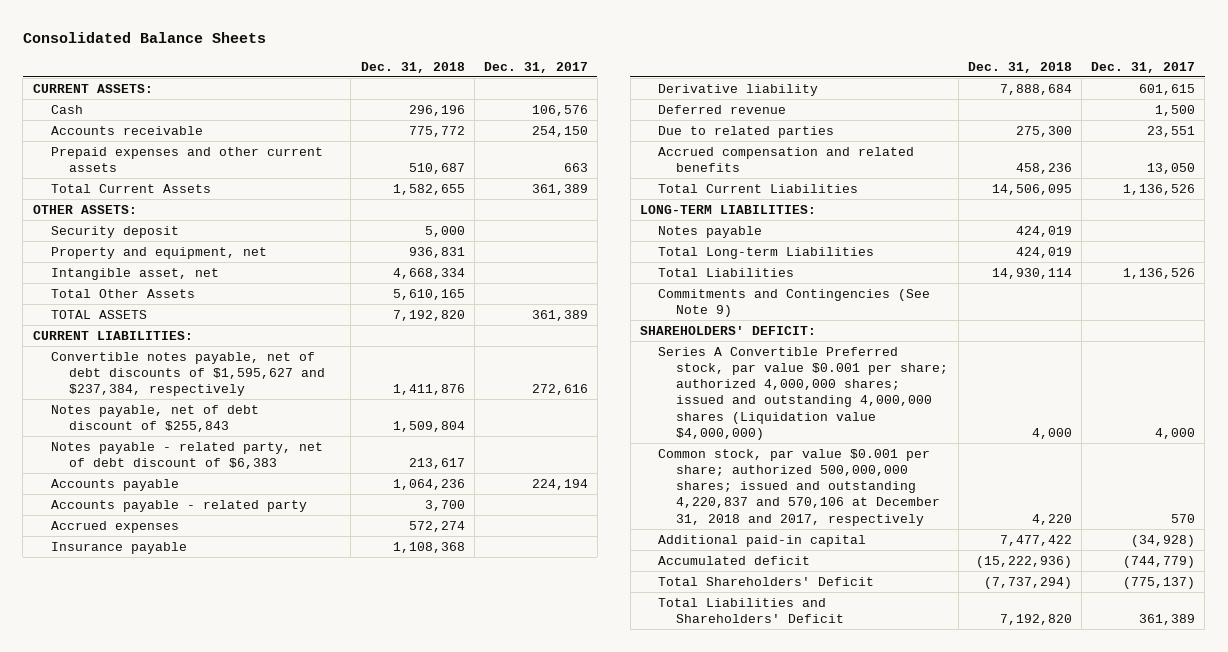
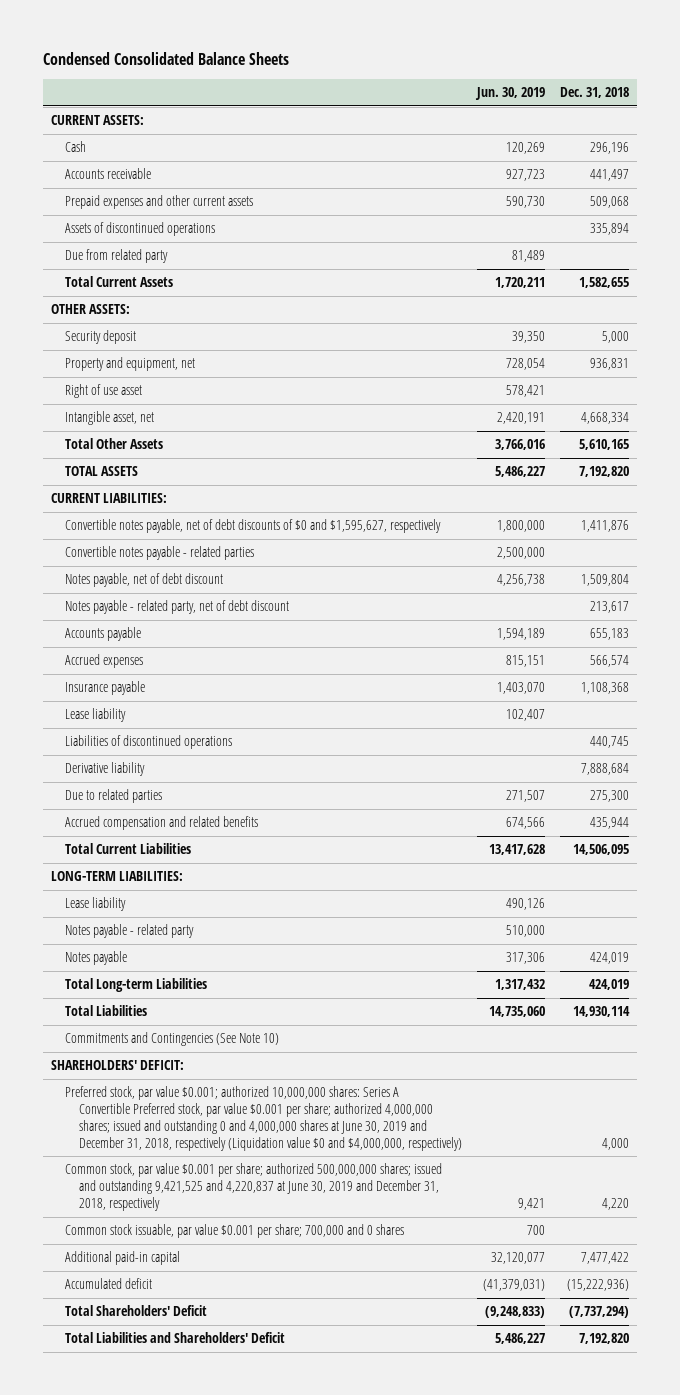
[22,32,266,44] Consolidated Balance Sheets -> [43,51,290,65] Condensed Consolidated Balance Sheets
[483,61,588,73] Dec. 31, 2017 -> none
none -> [475,87,546,101] Jun. 30, 2019
[408,125,465,137] 775,772 -> [590,169,630,182] 441,497
[408,162,465,174] 510,687 -> [590,196,630,209] 509,068
none -> [64,222,215,237] Assets of discontinued operations
none -> [64,249,168,264] Due from related party
none -> [64,384,142,399] Right of use asset
[50,499,307,512] Accounts payable - related party -> none
[50,351,326,397] Convertible notes payable, net of debt discounts of $1,595,627 and $237,384, respectively -> [64,519,441,534] Convertible notes payable, net of debt discounts of $0 and $1,595,627, respectively
none -> [64,546,254,561] Convertible notes payable - related parties
[50,404,259,432] Notes payable, net of debt discount of $255,843 -> [64,573,223,588] Notes payable, net of debt discount
[50,441,323,469] Notes payable - related party, net of debt discount of $6,383 -> [64,600,289,615] Notes payable - related party, net of debt discount
[392,478,465,490] 1,064,236 -> [590,628,630,641] 655,183
[408,520,465,532] 572,274 -> [590,655,630,668] 566,574
none -> [64,708,126,723] Lease liability
none -> [64,735,232,750] Liabilities of discontinued operations
[658,104,787,114] Deferred revenue -> none
[1015,162,1072,174] 458,236 -> [590,817,630,830] 435,944
none -> [64,897,126,912] Lease liability
none -> [64,924,194,939] Notes payable - related party
[658,288,931,317] Commitments and Contingencies (See Note 9) -> [64,1032,279,1047] Commitments and Contingencies (See Note 10)
[658,346,949,440] Series A Convertible Preferred stock, par value $0.001 per share; authorized 4,000,000 shares; issued and outstanding 4,000,000 shares (Liquidation value $4,000,000) -> [64,1086,462,1151] Preferred stock, par value $0.001; authorized 10,000,000 shares: Series A Convertible Preferred stock, par value $0.001 per share; authorized 4,000,000 shares; issued and outstanding 0 and 4,000,000 shares at June 30, 2019 and December 31, 2018, respectively (Liquidation value $0 and $4,000,000, respectively)
[658,448,941,526] Common stock, par value $0.001 per share; authorized 500,000,000 shares; issued and outstanding 4,220,837 and 570,106 at December 31, 2018 and 2017, respectively -> [64,1163,442,1211] Common stock, par value $0.001 per share; authorized 500,000,000 shares; issued and outstanding 9,421,525 and 4,220,837 at June 30, 2019 and December 31, 2018, respectively
none -> [64,1224,404,1239] Common stock issuable, par value $0.001 per share; 700,000 and 0 shares

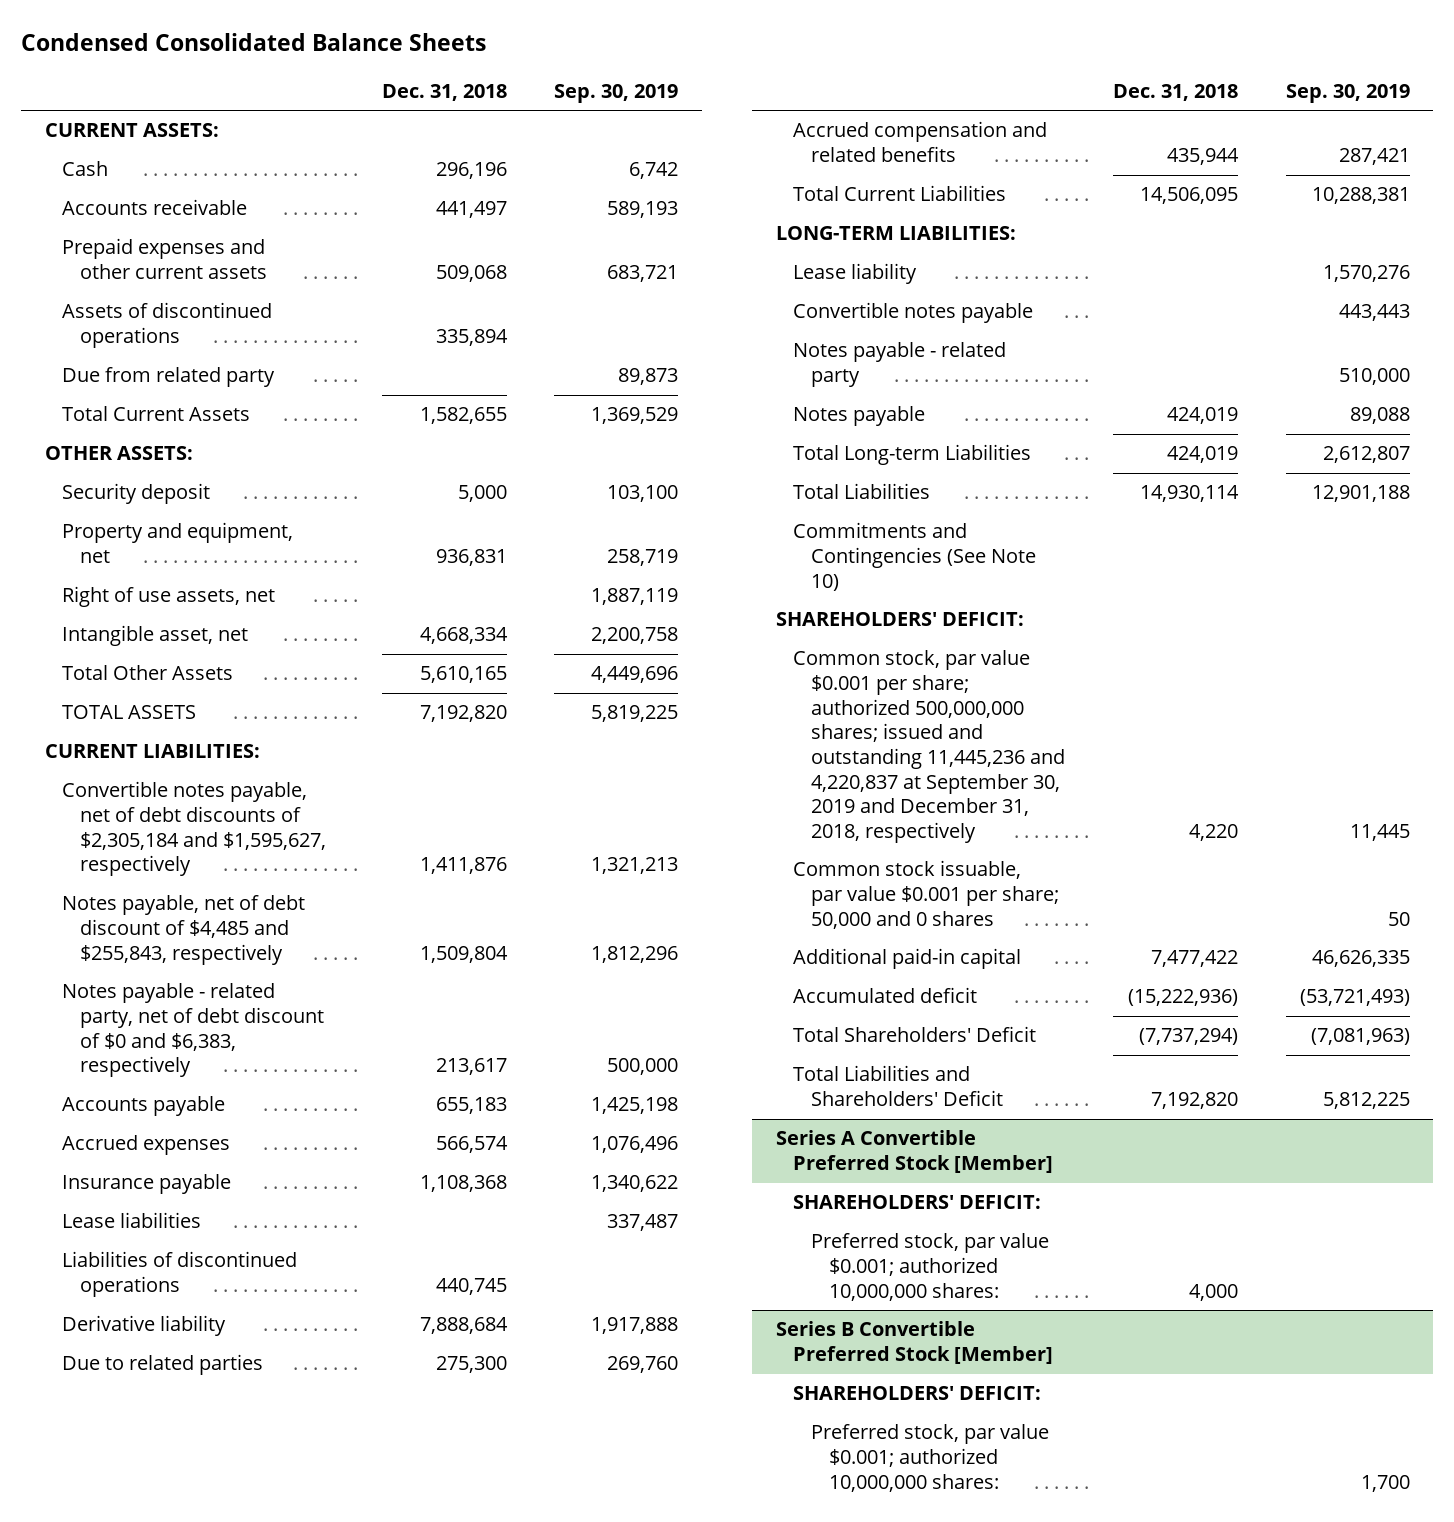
[475,87,546,101] Jun. 30, 2019 -> none
none -> [554,83,679,103] Sep. 30, 2019
[64,384,142,399] Right of use asset -> [62,586,276,608] Right of use assets, net
[64,546,254,561] Convertible notes payable - related parties -> none
[64,519,441,534] Convertible notes payable, net of debt discounts of $0 and $1,595,627, respectively -> [62,781,326,877] Convertible notes payable, net of debt discounts of $2,305,184 and $1,595,627, respectively
[64,573,223,588] Notes payable, net of debt discount -> [62,895,306,965] Notes payable, net of debt discount of $4,485 and $255,843, respectively
[64,600,289,615] Notes payable - related party, net of debt discount -> [62,983,324,1078] Notes payable - related party, net of debt discount of $0 and $6,383, respectively
[64,708,126,723] Lease liability -> [62,1212,202,1229] Lease liabilities
none -> [793,302,1034,324] Convertible notes payable
[64,1086,462,1151] Preferred stock, par value $0.001; authorized 10,000,000 shares: Series A Convertible Preferred stock, par value $0.001 per share; authorized 4,000,000 shares; issued and outstanding 0 and 4,000,000 shares at June 30, 2019 and December 31, 2018, respectively (Liquidation value $0 and $4,000,000, respectively) -> none
[64,1163,442,1211] Common stock, par value $0.001 per share; authorized 500,000,000 shares; issued and outstanding 9,421,525 and 4,220,837 at June 30, 2019 and December 31, 2018, respectively -> [793,650,1065,843] Common stock, par value $0.001 per share; authorized 500,000,000 shares; issued and outstanding 11,445,236 and 4,220,837 at September 30, 2019 and December 31, 2018, respectively
[64,1224,404,1239] Common stock issuable, par value $0.001 per share; 700,000 and 0 shares -> [793,860,1059,929] Common stock issuable, par value $0.001 per share; 50,000 and 0 shares
none -> [775,1130,1054,1174] Series A Convertible Preferred Stock [Member]
none -> [793,1195,1042,1210] SHAREHOLDERS' DEFICIT:
none -> [810,1233,1049,1301] Preferred stock, par value $0.001; authorized 10,000,000 shares:
none -> [775,1321,1054,1365] Series B Convertible Preferred Stock [Member]
none -> [793,1386,1042,1401] SHAREHOLDERS' DEFICIT:
none -> [810,1424,1049,1492] Preferred stock, par value $0.001; authorized 10,000,000 shares:

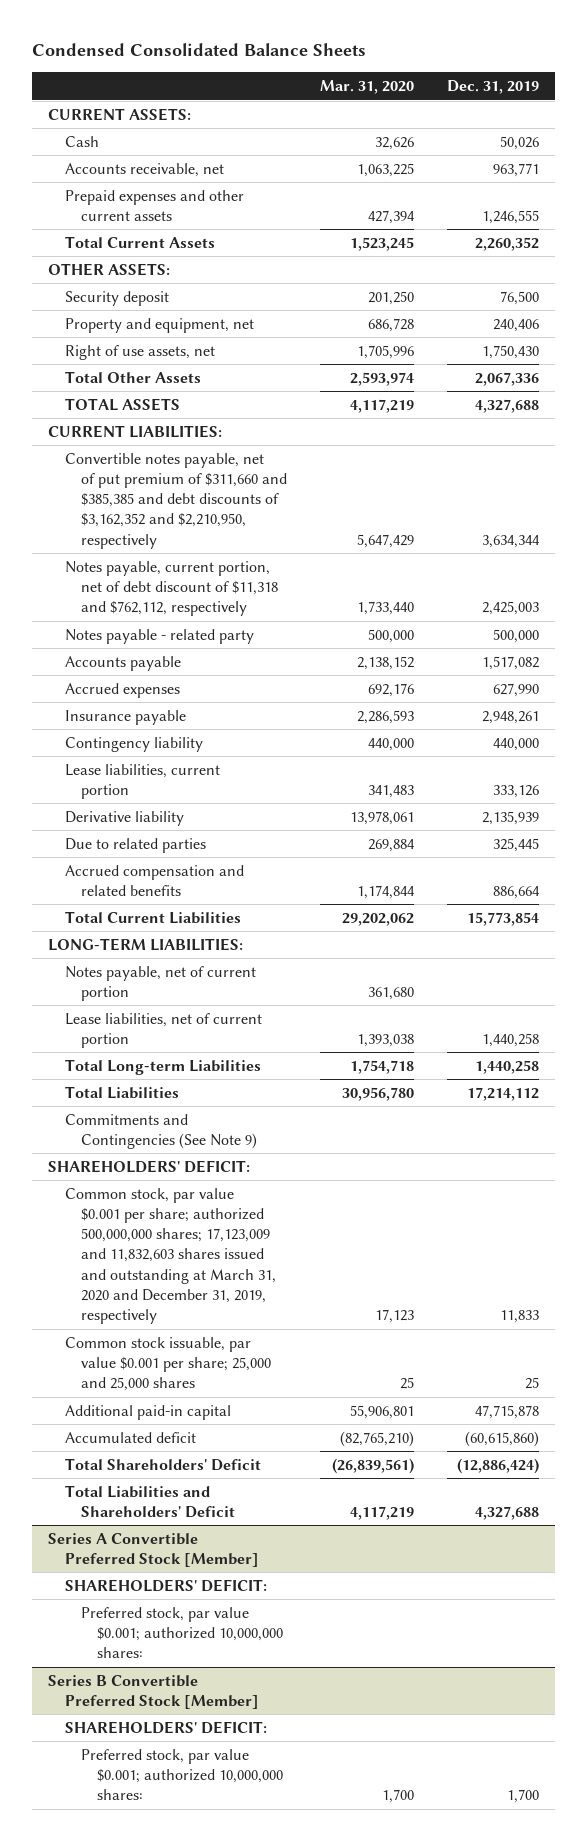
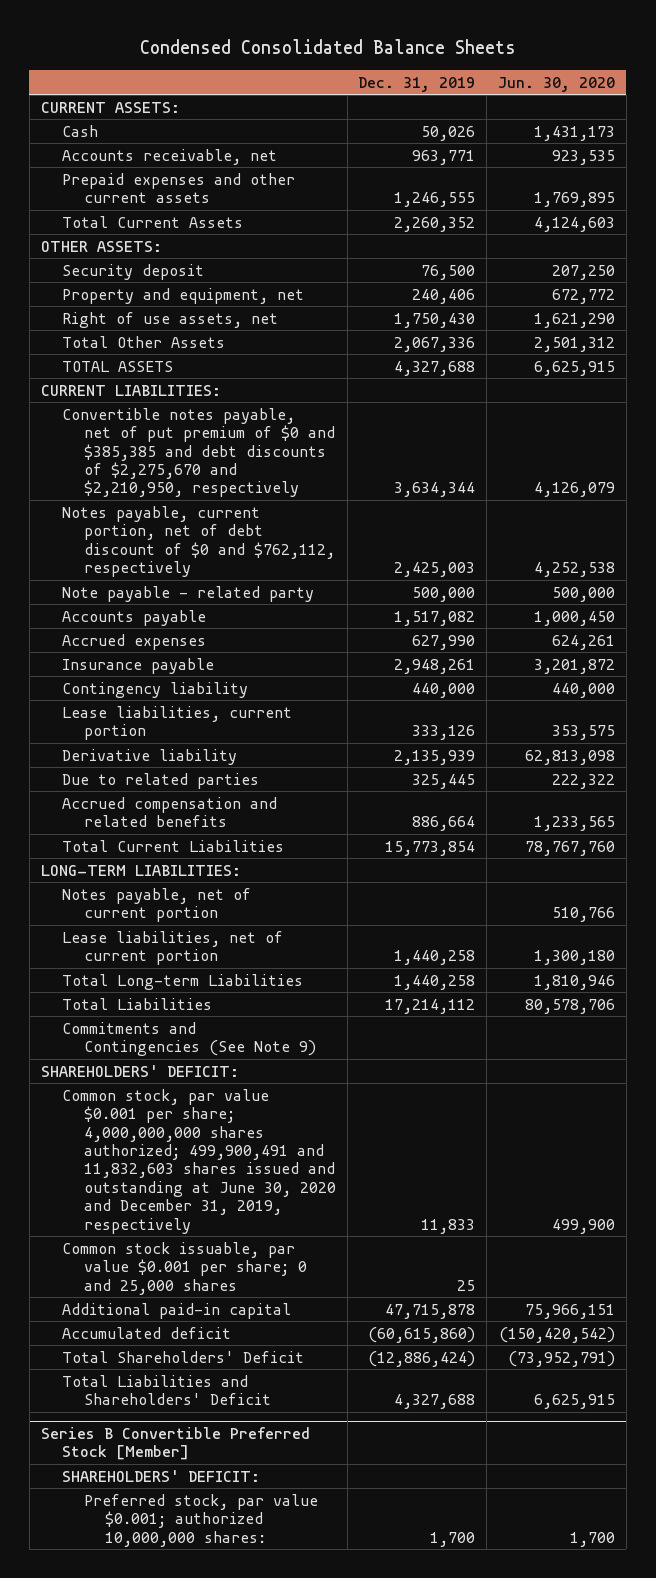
[319,80,414,95] Mar. 31, 2020 -> none
none -> [498,76,616,92] Jun. 30, 2020
[64,452,287,549] Convertible notes payable, net of put premium of $311,660 and $385,385 and debt discounts of $3,162,352 and $2,210,950, respectively -> [62,407,335,498] Convertible notes payable, net of put premium of $0 and $385,385 and debt discounts of $2,275,670 and $2,210,950, respectively
[64,560,278,617] Notes payable, current portion, net of debt discount of $11,318 and $762,112, respectively -> [62,505,335,577] Notes payable, current portion, net of debt discount of $0 and $762,112, respectively
[64,628,254,644] Notes payable - related party -> [62,585,315,602] Note payable - related party
[64,1187,276,1325] Common stock, par value $0.001 per share; authorized 500,000,000 shares; 17,123,009 and 11,832,603 shares issued and outstanding at March 31, 2020 and December 31, 2019, respectively -> [62,1088,336,1234] Common stock, par value $0.001 per share; 4,000,000,000 shares authorized; 499,900,491 and 11,832,603 shares issued and outstanding at June 30, 2020 and December 31, 2019, respectively
[64,1336,271,1392] Common stock issuable, par value $0.001 per share; 25,000 and 25,000 shares -> [62,1241,307,1295] Common stock issuable, par value $0.001 per share; 0 and 25,000 shares
[48,1532,259,1568] Series A Convertible Preferred Stock [Member] -> none
[64,1578,267,1592] SHAREHOLDERS' DEFICIT: -> none
[80,1606,283,1659] Preferred stock, par value $0.001; authorized 10,000,000 shares: -> none

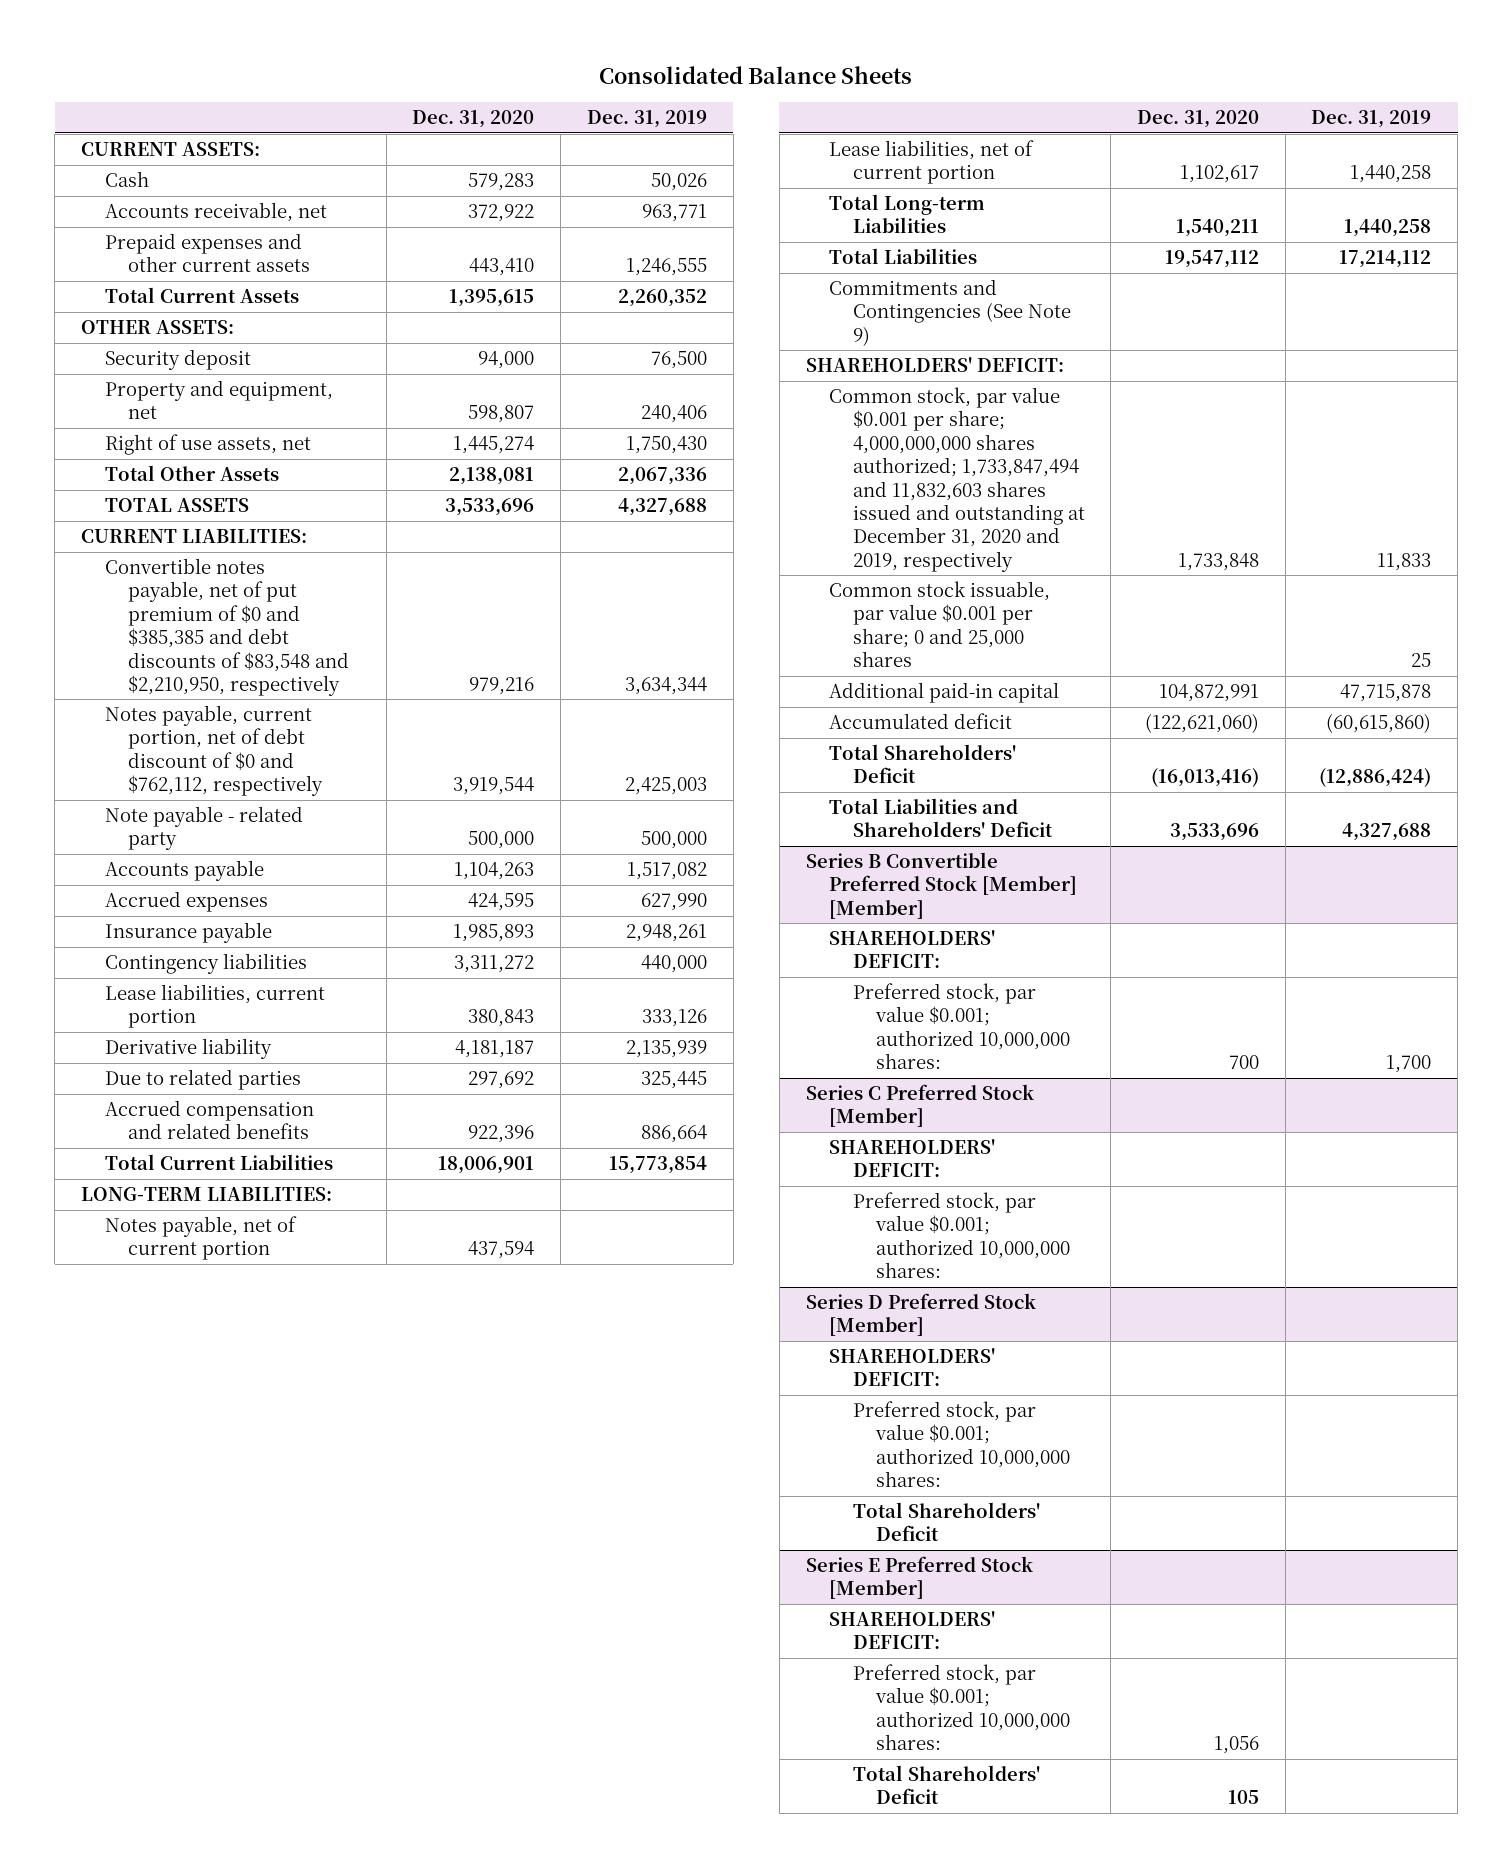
[139,39,516,55] Condensed Consolidated Balance Sheets -> [599,65,913,84] Consolidated Balance Sheets
[498,76,616,92] Jun. 30, 2020 -> none
none -> [412,110,535,129] Dec. 31, 2020
[62,407,335,498] Convertible notes payable, net of put premium of $0 and $385,385 and debt discounts of $2,275,670 and $2,210,950, respectively -> [104,558,350,696] Convertible notes payable, net of put premium of $0 and $385,385 and debt discounts of $83,548 and $2,210,950, respectively
[62,681,249,698] Contingency liability -> [104,953,307,975] Contingency liabilities
[62,1088,336,1234] Common stock, par value $0.001 per share; 4,000,000,000 shares authorized; 499,900,491 and 11,832,603 shares issued and outstanding at June 30, 2020 and December 31, 2019, respectively -> [829,387,1085,572] Common stock, par value $0.001 per share; 4,000,000,000 shares authorized; 1,733,847,494 and 11,832,603 shares issued and outstanding at December 31, 2020 and 2019, respectively
[40,1426,310,1461] Series B Convertible Preferred Stock [Member] -> [805,852,1078,919] Series B Convertible Preferred Stock [Member] [Member]
none -> [805,1084,1034,1128] Series C Preferred Stock [Member]
none -> [829,1139,996,1178] SHAREHOLDERS' DEFICIT:
none -> [852,1192,1070,1279] Preferred stock, par value $0.001; authorized 10,000,000 shares:
none -> [805,1293,1036,1337] Series D Preferred Stock [Member]
none -> [829,1348,996,1387] SHAREHOLDERS' DEFICIT:
none -> [852,1401,1070,1488] Preferred stock, par value $0.001; authorized 10,000,000 shares:
none -> [852,1502,1040,1542] Total Shareholders' Deficit
none -> [805,1556,1033,1600] Series E Preferred Stock [Member]
none -> [829,1611,996,1650] SHAREHOLDERS' DEFICIT:
none -> [852,1664,1070,1751] Preferred stock, par value $0.001; authorized 10,000,000 shares:
none -> [852,1765,1040,1805] Total Shareholders' Deficit

